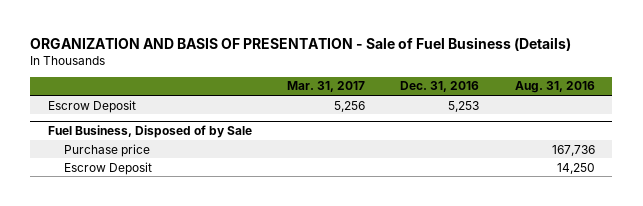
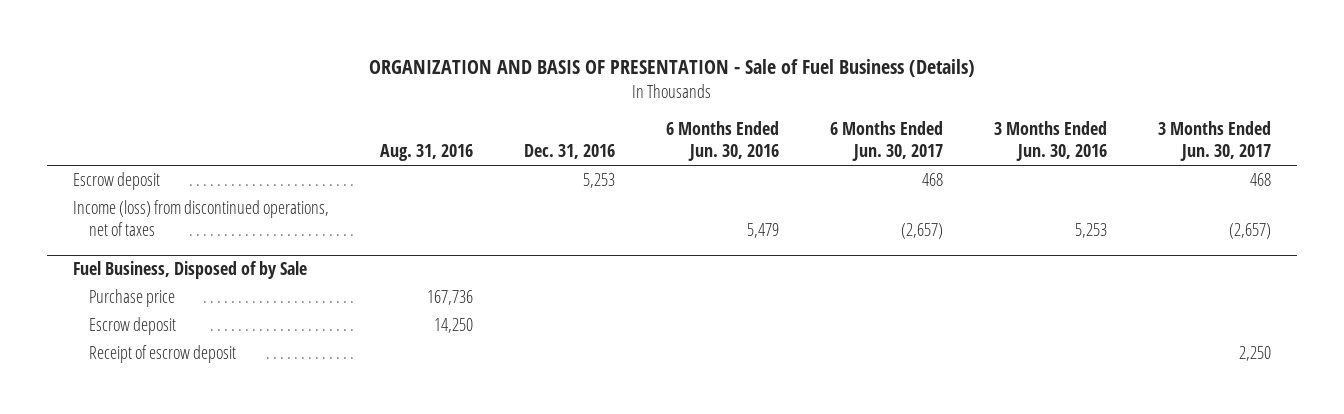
[287,81,366,93] Mar. 31, 2017 -> none
none -> [666,120,780,162] 6 Months Ended Jun. 30, 2016
none -> [830,120,944,162] 6 Months Ended Jun. 30, 2017
none -> [994,120,1108,162] 3 Months Ended Jun. 30, 2016
none -> [1158,120,1272,162] 3 Months Ended Jun. 30, 2017
[47,99,136,113] Escrow Deposit -> [72,172,160,191] Escrow deposit
none -> [72,200,329,237] Income (loss) from discontinued operations, net of taxes
[63,161,152,175] Escrow Deposit -> [88,317,176,336] Escrow deposit
none -> [88,345,236,364] Receipt of escrow deposit

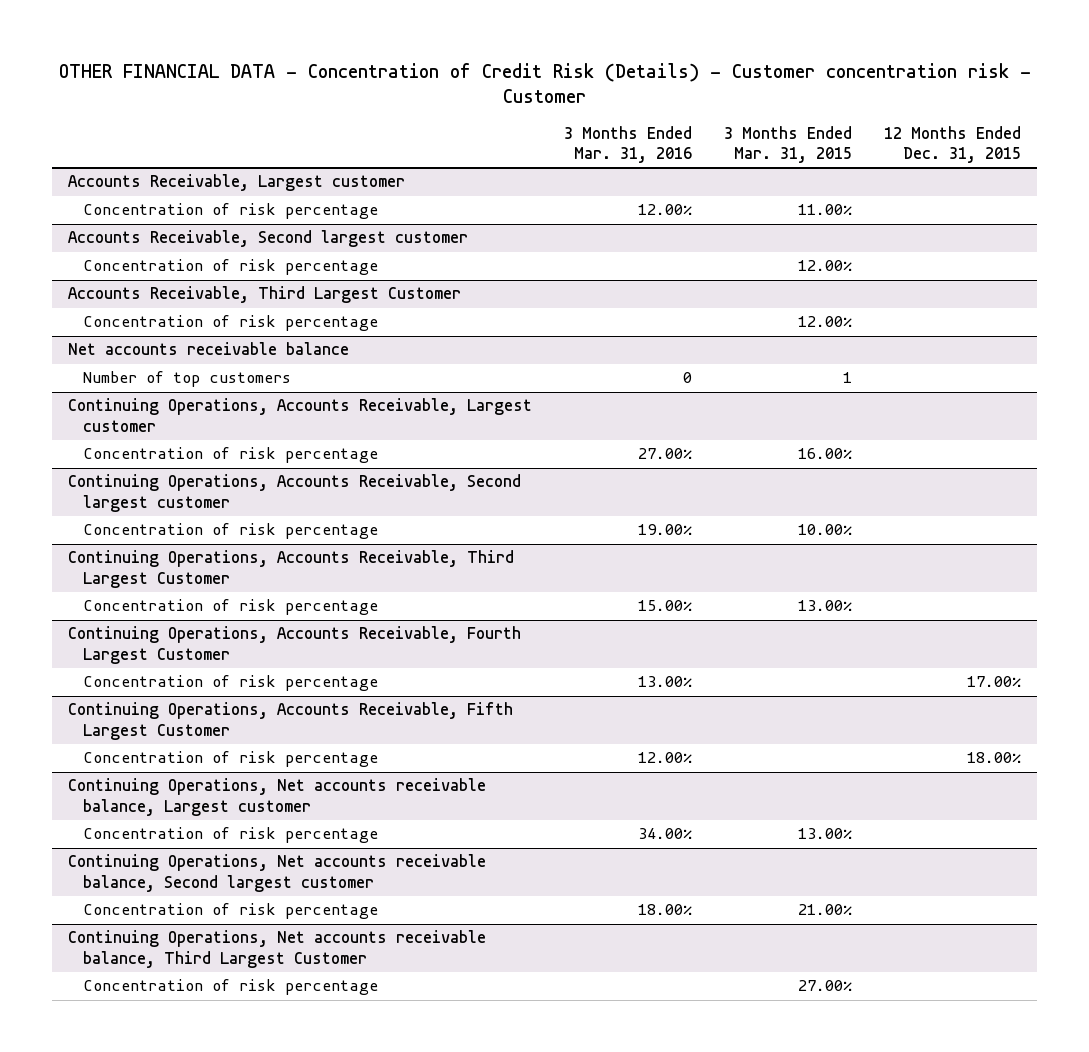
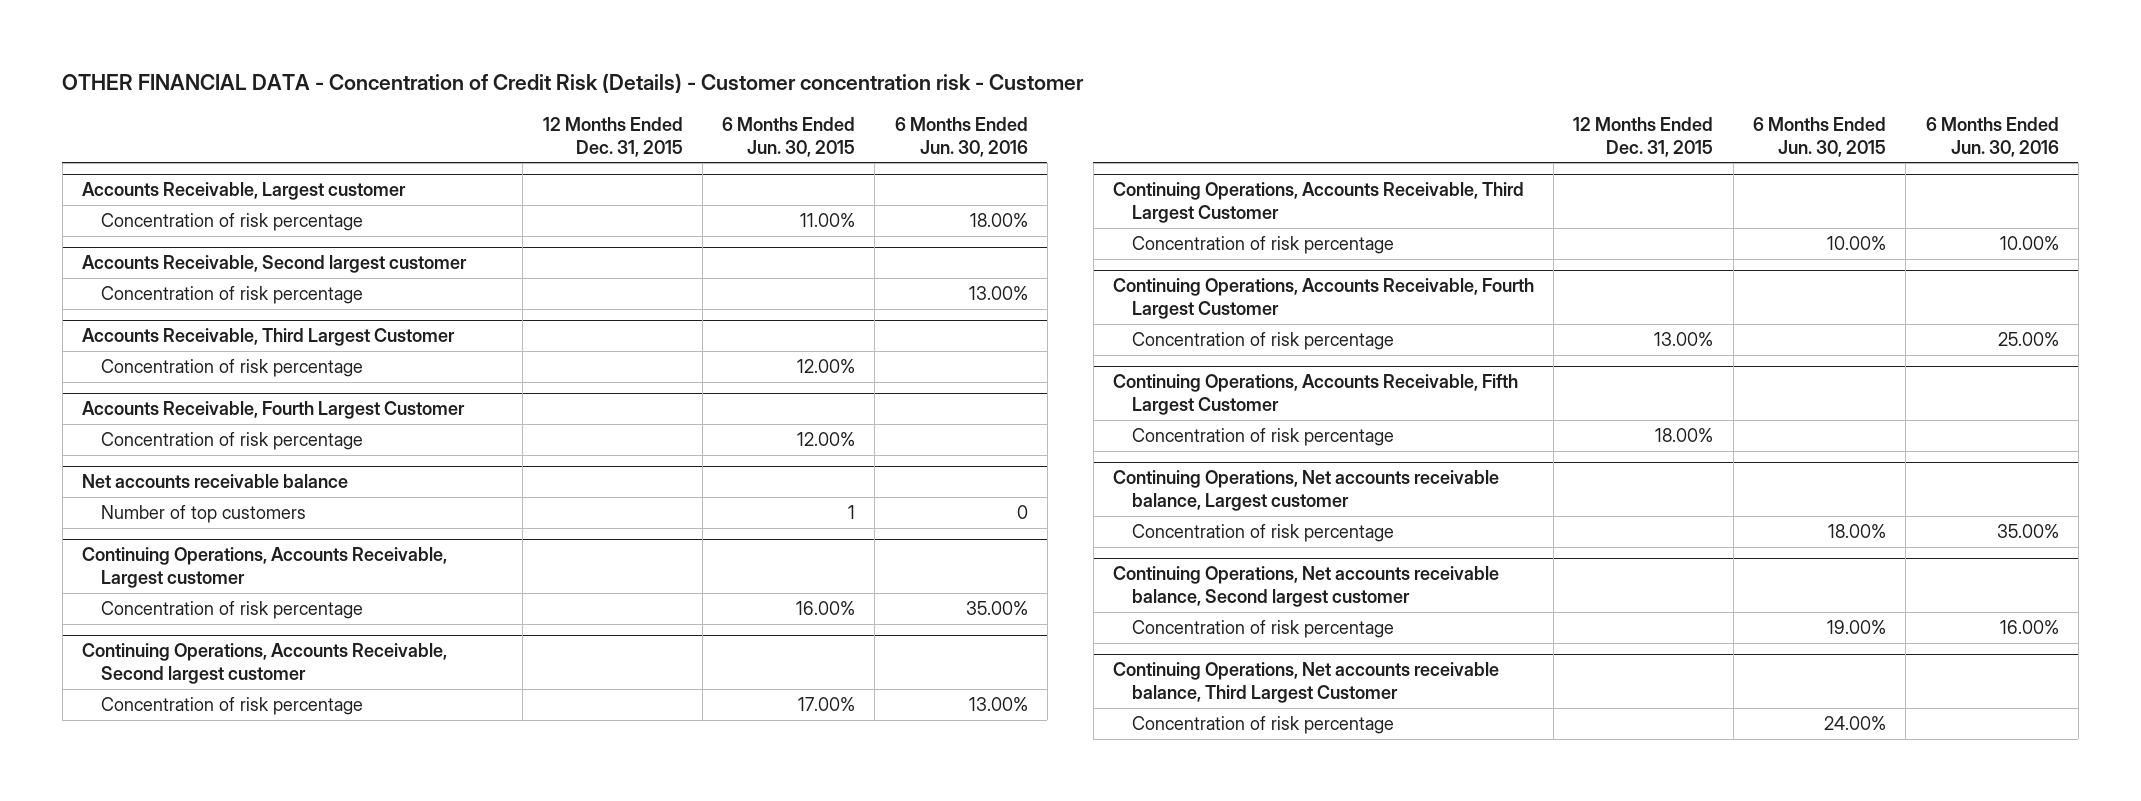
[564,125,693,164] 3 Months Ended Mar. 31, 2016 -> none
[724,125,853,164] 3 Months Ended Mar. 31, 2015 -> none
none -> [722,116,856,157] 6 Months Ended Jun. 30, 2015
none -> [894,116,1028,157] 6 Months Ended Jun. 30, 2016
none -> [81,401,465,420] Accounts Receivable, Fourth Largest Customer
none -> [101,431,364,450] Concentration of risk percentage
[967,676,1022,688] 17.00% -> [1654,331,1714,346] 13.00%

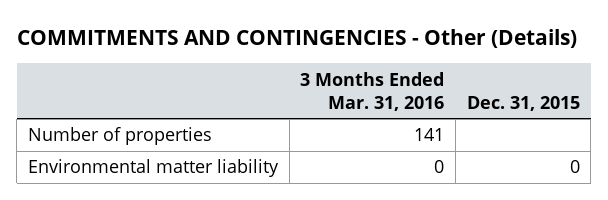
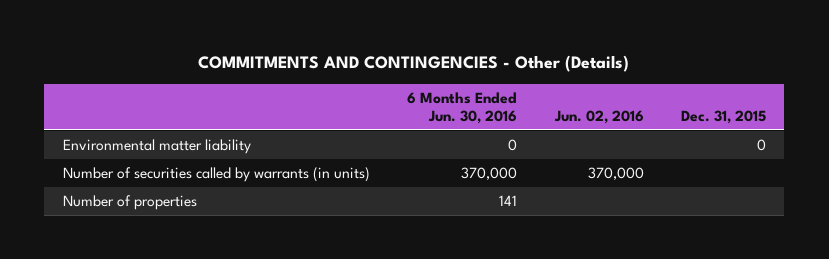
[300,71,445,111] 3 Months Ended Mar. 31, 2016 -> none
none -> [407,91,518,124] 6 Months Ended Jun. 30, 2016
none -> [553,109,644,124] Jun. 02, 2016
none -> [62,167,370,183] Number of securities called by warrants (in units)
[28,127,213,146] Number of properties -> [62,195,197,211] Number of properties

